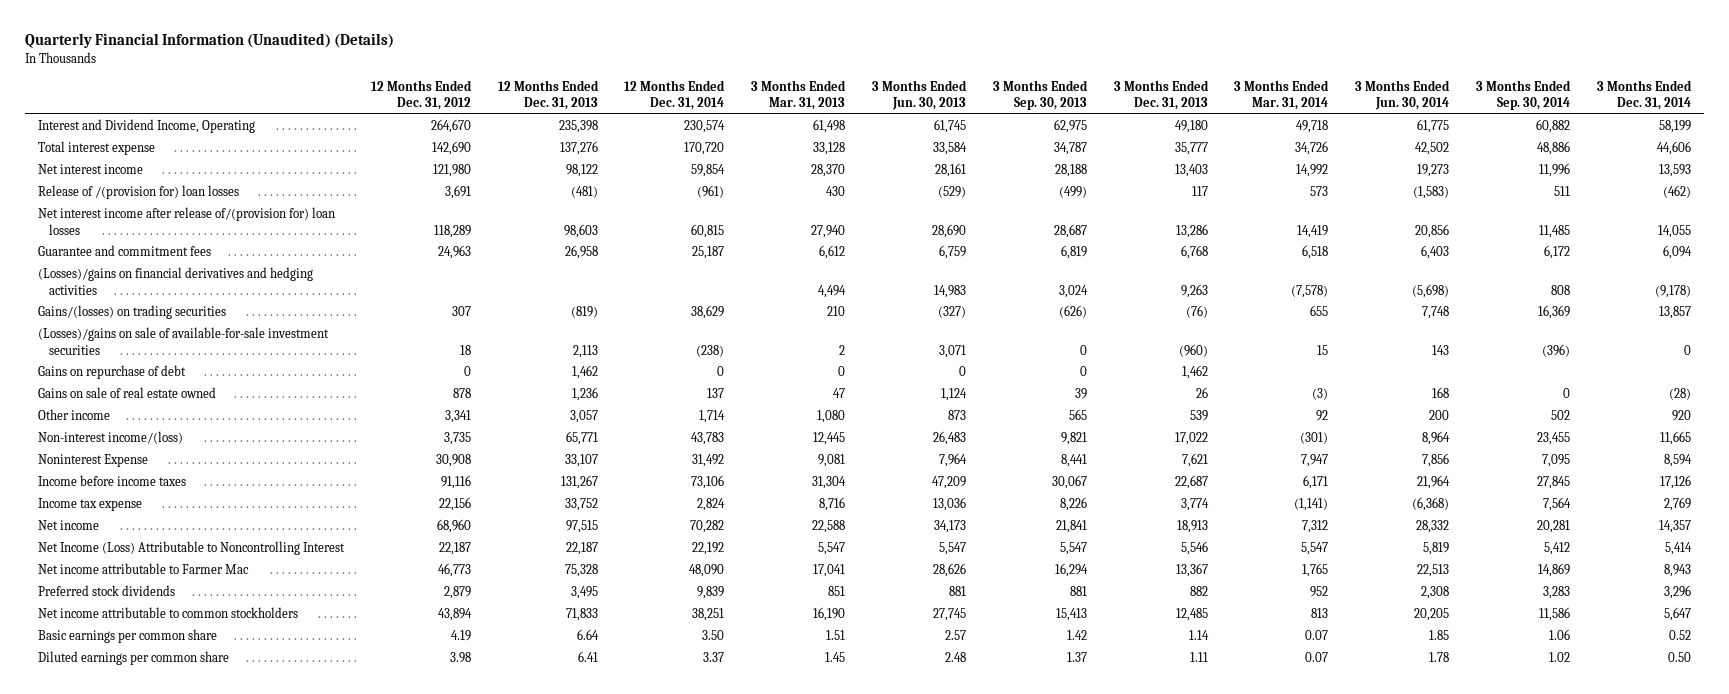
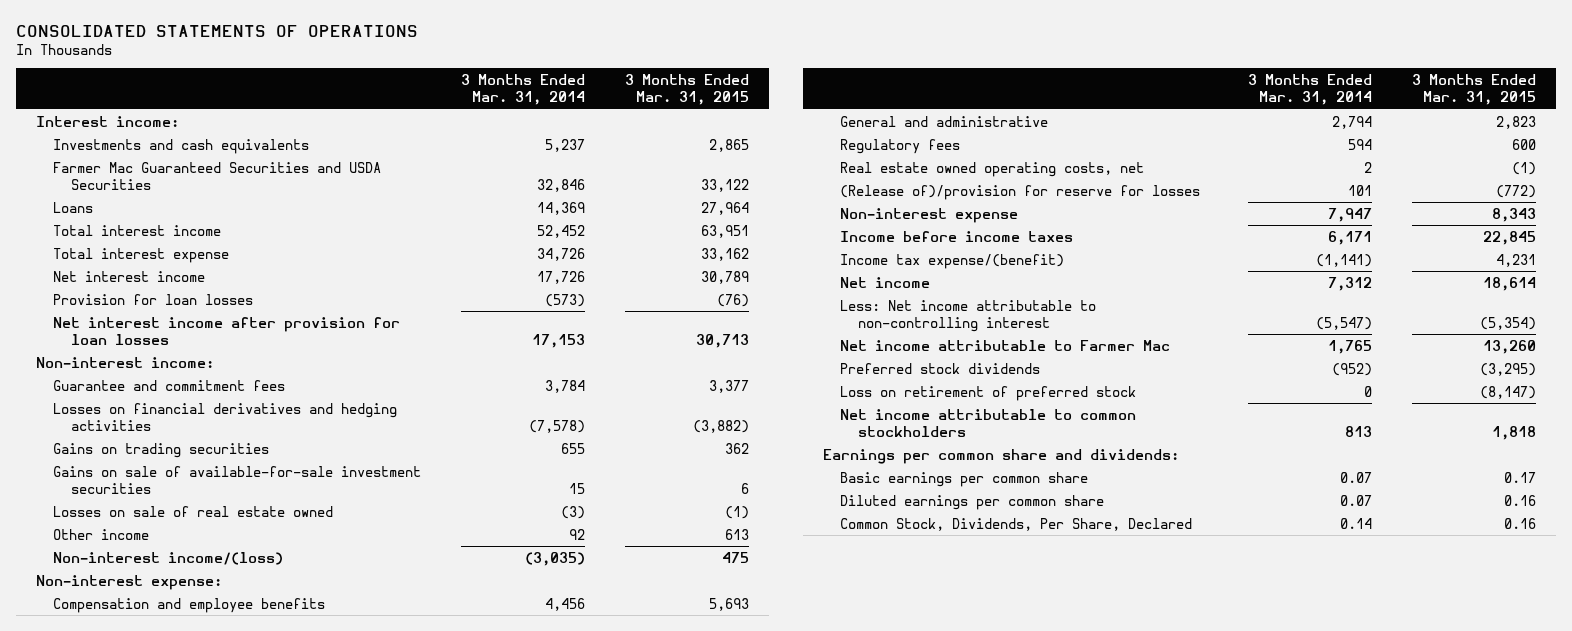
[24,32,394,48] Quarterly Financial Information (Unaudited) (Details) -> [15,24,418,37] CONSOLIDATED STATEMENTS OF OPERATIONS
[370,80,472,111] 12 Months Ended Dec. 31, 2012 -> none
[497,80,599,111] 12 Months Ended Dec. 31, 2013 -> none
[624,80,726,111] 12 Months Ended Dec. 31, 2014 -> none
[751,80,847,111] 3 Months Ended Mar. 31, 2013 -> none
[871,80,967,111] 3 Months Ended Jun. 30, 2013 -> none
[992,80,1088,111] 3 Months Ended Sep. 30, 2013 -> none
[1113,80,1209,111] 3 Months Ended Dec. 31, 2013 -> none
[1355,80,1451,111] 3 Months Ended Jun. 30, 2014 -> none
[1476,80,1572,111] 3 Months Ended Sep. 30, 2014 -> none
[1596,80,1692,111] 3 Months Ended Dec. 31, 2014 -> none
none -> [625,74,750,106] 3 Months Ended Mar. 31, 2015
none -> [35,115,179,127] Interest income:
none -> [53,138,310,154] Investments and cash equivalents
none -> [53,161,382,190] Farmer Mac Guaranteed Securities and USDA Securities
none -> [53,201,94,213] Loans
[37,119,255,134] Interest and Dividend Income, Operating -> [53,224,222,236] Total interest income
[1296,120,1329,134] 49,718 -> [537,224,586,238] 52,452
[37,365,186,380] Gains on repurchase of debt -> none
[1296,164,1329,178] 14,992 -> [537,270,586,284] 17,726
[37,185,239,200] Release of /(provision for) loan losses -> [53,293,254,305] Provision for loan losses
[1310,186,1329,197] 573 -> [545,293,586,307] (573)
[37,207,335,235] Net interest income after release of/(provision for) loan losses -> [53,316,401,345] Net interest income after provision for loan losses
[1297,224,1329,238] 14,419 -> [532,333,586,348] 17,153
none -> [35,356,214,368] Non-interest income:
[1302,245,1329,260] 6,518 -> [545,379,586,393] 3,784
[37,267,313,295] (Losses)/gains on financial derivatives and hedging activities -> [53,402,398,431] Losses on financial derivatives and hedging activities
[37,305,226,320] Gains/(losses) on trading securities -> [53,442,270,458] Gains on trading securities
[37,327,329,355] (Losses)/gains on sale of available-for-sale investment securities -> [53,465,422,494] Gains on sale of available-for-sale investment securities
[37,387,216,399] Gains on sale of real estate owned -> [53,505,334,517] Losses on sale of real estate owned
[1300,432,1329,445] (301) -> [525,551,586,566] (3,035)
none -> [35,574,222,590] Non-interest expense:
none -> [53,597,326,613] Compensation and employee benefits
none -> [840,115,1049,127] General and administrative
none -> [840,138,961,154] Regulatory fees
none -> [840,161,1145,177] Real estate owned operating costs, net
none -> [840,184,1201,200] (Release of)/provision for reserve for losses
[37,454,148,468] Noninterest Expense -> [840,207,1019,223] Non-interest expense
[37,498,142,512] Income tax expense -> [840,253,1065,269] Income tax expense/(benefit)
[37,541,345,556] Net Income (Loss) Attributable to Noncontrolling Interest -> [840,299,1097,332] Less: Net income attributable to non-controlling interest
[1301,542,1329,556] 5,547 -> [1316,316,1373,330] (5,547)
[1310,586,1329,598] 952 -> [1332,362,1373,376] (952)
none -> [840,385,1137,401] Loss on retirement of preferred stock
none -> [822,448,1179,464] Earnings per common share and dividends:
none -> [840,517,1193,531] Common Stock, Dividends, Per Share, Declared

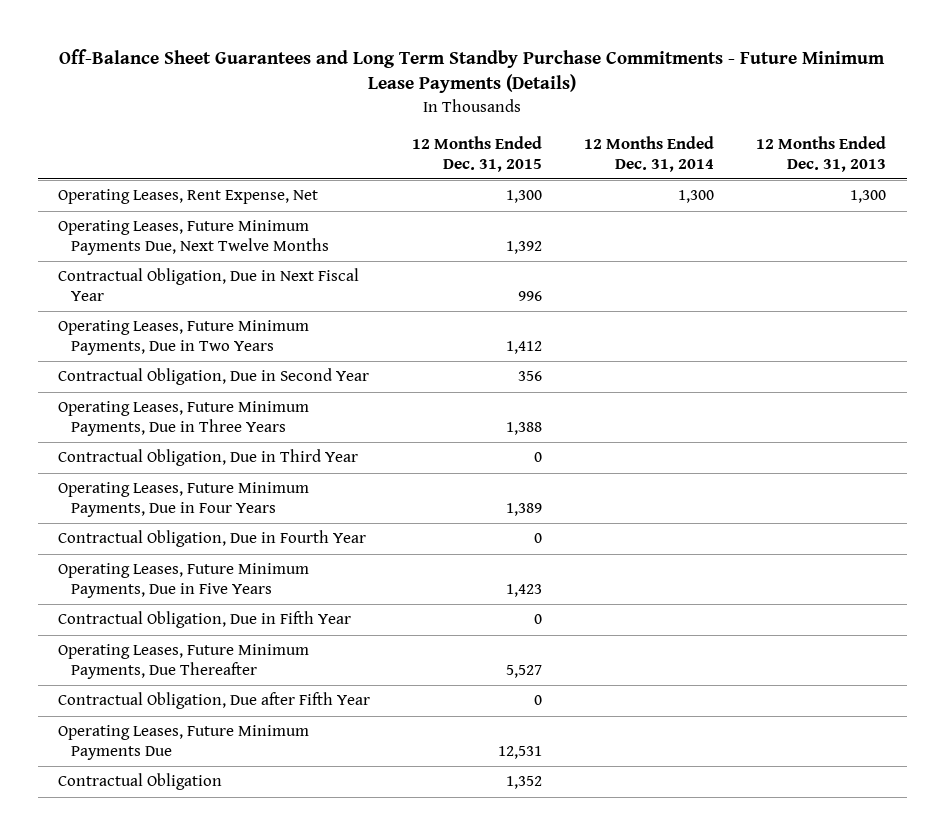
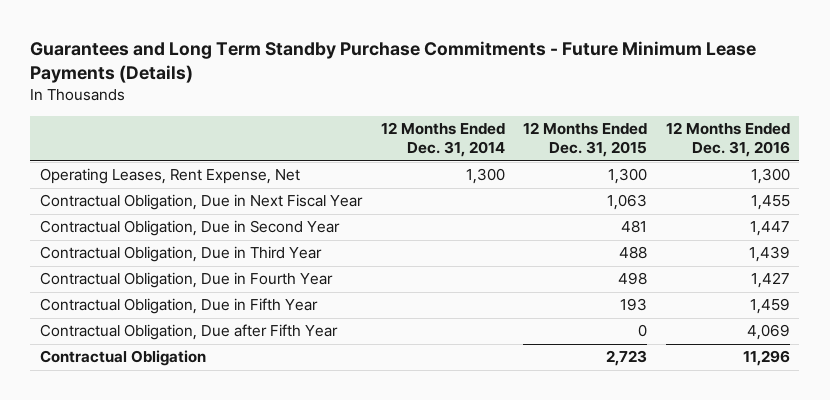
[59,48,886,94] Off-Balance Sheet Guarantees and Long Term Standby Purchase Commitments - Future Minimum Lease Payments (Details) -> [30,40,757,84] Guarantees and Long Term Standby Purchase Commitments - Future Minimum Lease Payments (Details)
[756,136,887,172] 12 Months Ended Dec. 31, 2013 -> none
none -> [666,122,791,158] 12 Months Ended Dec. 31, 2016
[58,220,329,255] Operating Leases, Future Minimum Payments Due, Next Twelve Months -> none
[58,320,310,355] Operating Leases, Future Minimum Payments, Due in Two Years -> none
[58,401,310,436] Operating Leases, Future Minimum Payments, Due in Three Years -> none
[58,482,310,517] Operating Leases, Future Minimum Payments, Due in Four Years -> none
[58,563,310,598] Operating Leases, Future Minimum Payments, Due in Five Years -> none
[58,644,310,679] Operating Leases, Future Minimum Payments, Due Thereafter -> none
[518,290,543,301] 996 -> [607,194,648,211] 1,063
[518,371,543,382] 356 -> [621,220,648,234] 481
[534,452,543,463] 0 -> [619,246,648,260] 488
[534,533,543,544] 0 -> [618,272,648,286] 498
[534,614,543,625] 0 -> [620,298,648,312] 193
[58,725,310,760] Operating Leases, Future Minimum Payments Due -> none
[506,776,543,790] 1,352 -> [606,350,648,367] 2,723

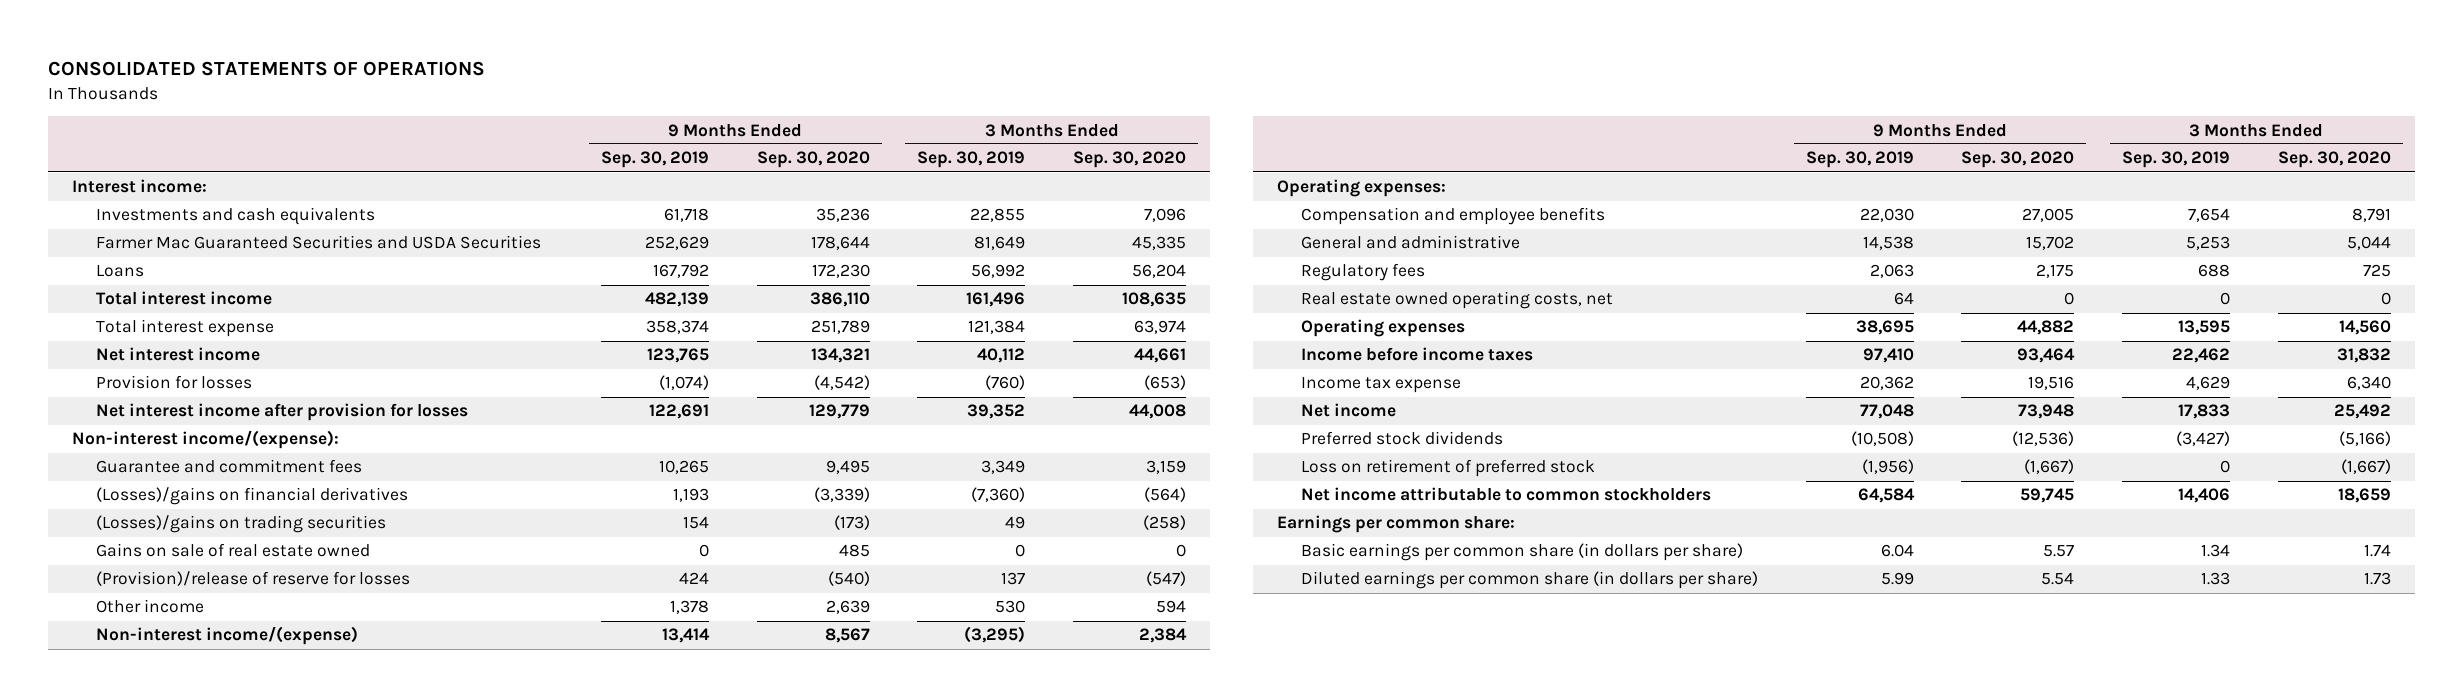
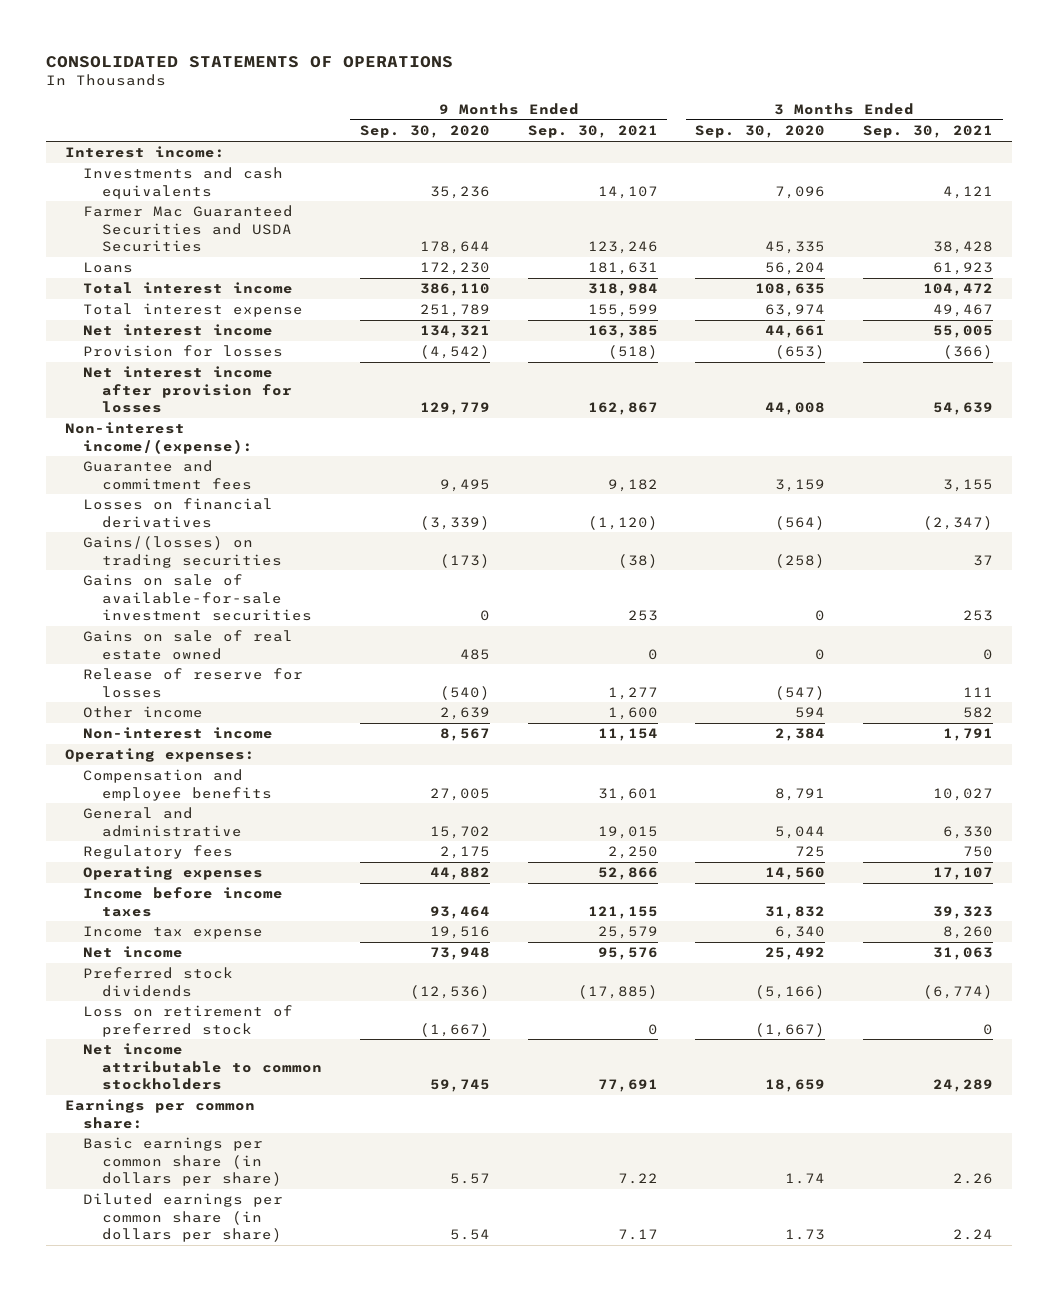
[601,151,710,169] Sep. 30, 2019 -> none
[917,151,1026,169] Sep. 30, 2019 -> none
none -> [527,125,658,139] Sep. 30, 2021
none -> [863,125,994,139] Sep. 30, 2021
[96,487,409,506] (Losses)/gains on financial derivatives -> [83,498,274,528] Losses on financial derivatives
[96,515,387,534] (Losses)/gains on trading securities -> [83,536,282,568] Gains/(losses) on trading securities
none -> [83,574,312,621] Gains on sale of available-for-sale investment securities
[96,571,411,587] (Provision)/release of reserve for losses -> [83,668,304,698] Release of reserve for losses
[96,626,359,646] Non-interest income/(expense) -> [83,727,274,740] Non-interest income
[1301,291,1614,310] Real estate owned operating costs, net -> none

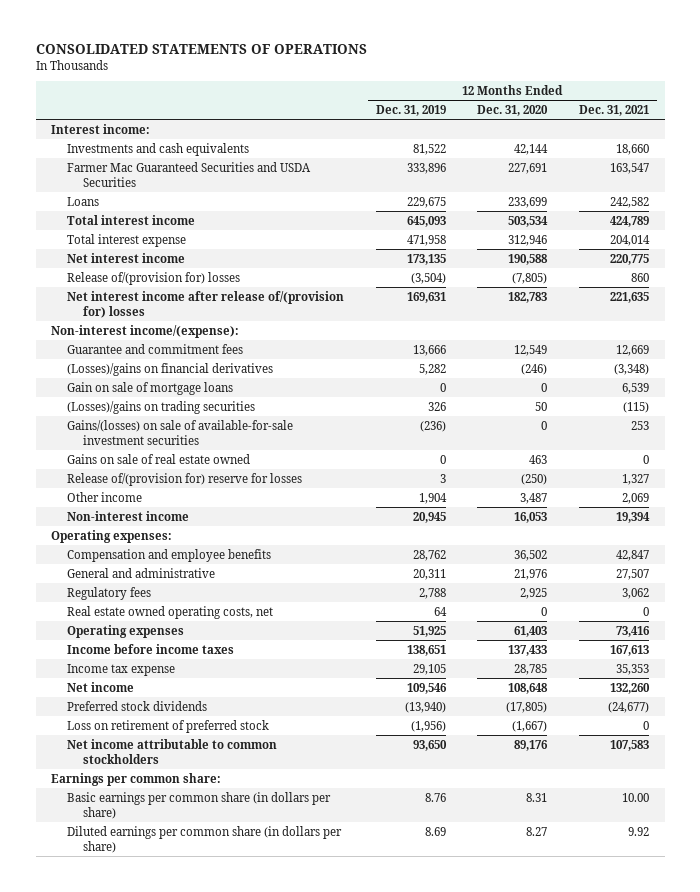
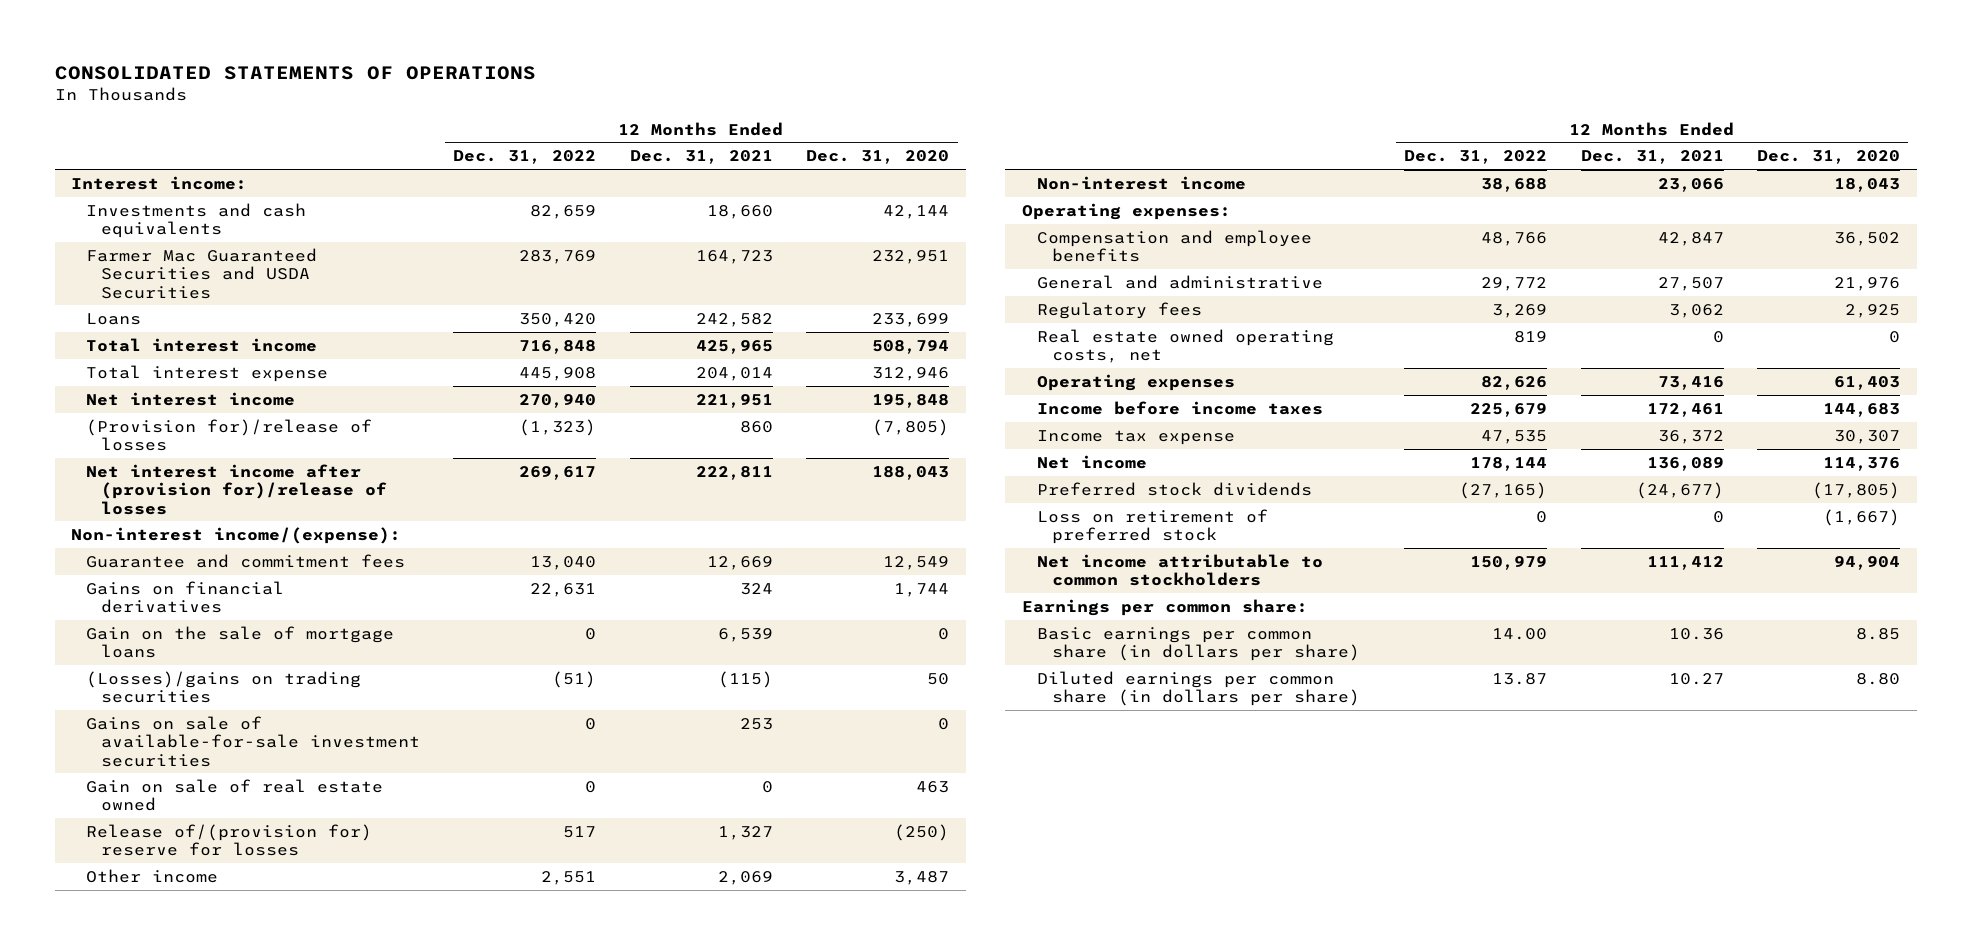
[375,104,446,116] Dec. 31, 2019 -> none
none -> [453,150,597,165] Dec. 31, 2022
[508,162,548,174] 227,691 -> [872,249,950,264] 232,951
[609,162,649,174] 163,547 -> [695,249,773,264] 164,723
[508,215,549,227] 503,534 -> [872,339,950,354] 508,794
[609,215,649,227] 424,789 -> [695,339,773,354] 425,965
[508,253,549,265] 190,588 -> [872,393,950,408] 195,848
[609,253,649,265] 220,775 -> [695,393,773,408] 221,951
[67,271,241,285] Release of/(provision for) losses -> [86,418,373,452] (Provision for)/release of losses
[67,290,345,318] Net interest income after release of/(provision for) losses -> [86,463,387,515] Net interest income after (provision for)/release of losses
[508,291,548,303] 182,783 -> [872,465,950,480] 188,043
[609,291,649,303] 221,635 -> [695,465,773,480] 222,811
[67,362,274,376] (Losses)/gains on financial derivatives -> [86,580,285,614] Gains on financial derivatives
[521,363,548,375] (246) -> [894,582,950,597] 1,744
[613,363,649,375] (3,348) -> [739,582,773,595] 324
[67,381,234,395] Gain on sale of mortgage loans -> [86,625,395,659] Gain on the sale of mortgage loans
[67,419,294,445] Gains/(losses) on sale of available-for-sale investment securities -> [86,715,420,767] Gains on sale of available-for-sale investment securities
[67,453,251,464] Gains on sale of real estate owned -> [86,778,384,812] Gain on sale of real estate owned
[514,511,548,523] 16,053 -> [1834,177,1901,192] 18,043
[615,511,650,523] 19,394 -> [1657,177,1724,192] 23,066
[508,644,548,656] 137,433 -> [1823,402,1901,417] 144,683
[609,644,649,656] 167,613 -> [1646,402,1724,417] 172,461
[514,663,548,675] 28,785 -> [1834,429,1901,444] 30,307
[615,663,649,675] 35,353 -> [1657,429,1724,444] 36,372
[508,682,549,694] 108,648 -> [1823,456,1901,471] 114,376
[609,682,650,694] 132,260 -> [1646,456,1724,471] 136,089
[514,739,549,751] 89,176 -> [1834,555,1901,570] 94,904
[609,739,649,751] 107,583 -> [1646,555,1724,570] 111,412
[526,792,548,802] 8.31 -> [1856,627,1901,640] 8.85
[621,792,649,802] 10.00 -> [1668,627,1724,640] 10.36
[526,826,548,836] 8.27 -> [1856,672,1901,685] 8.80
[627,826,649,836] 9.92 -> [1668,672,1724,685] 10.27

